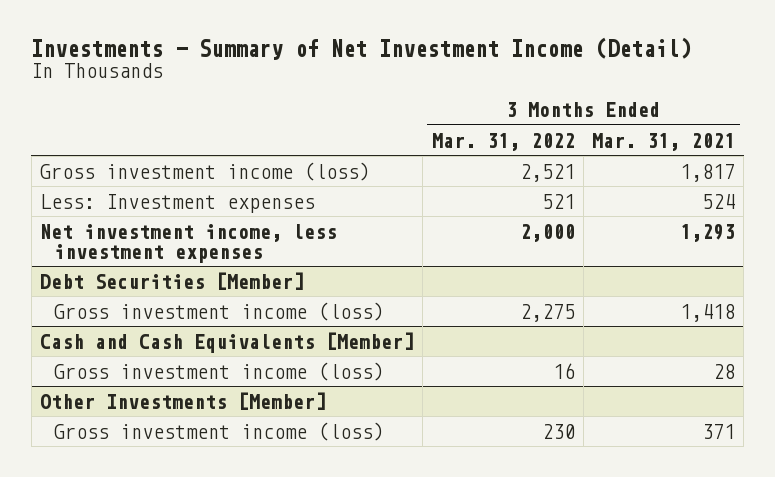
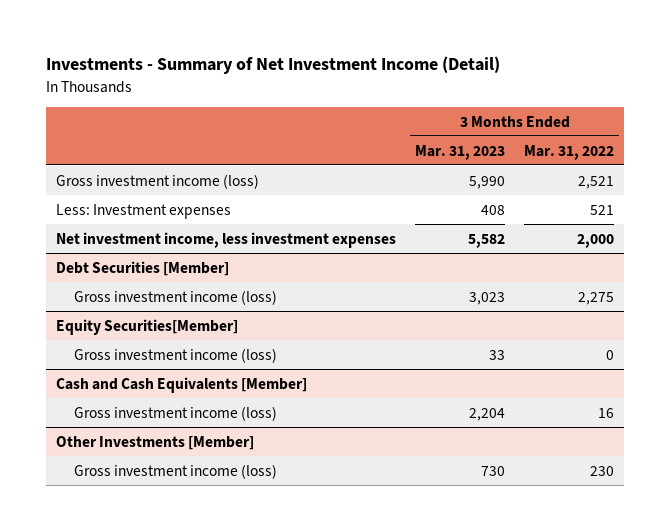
[592,132,736,151] Mar. 31, 2021 -> none
none -> [414,144,505,160] Mar. 31, 2023
none -> [55,318,238,335] Equity Securities[Member]
none -> [74,347,278,363] Gross investment income (loss)

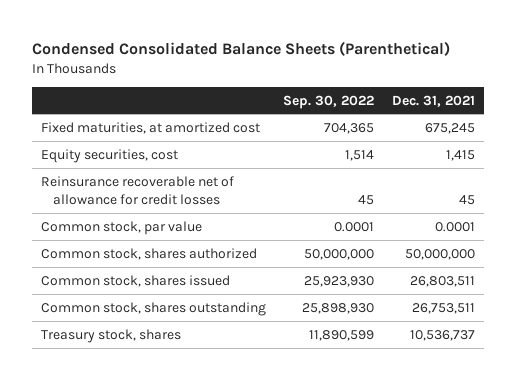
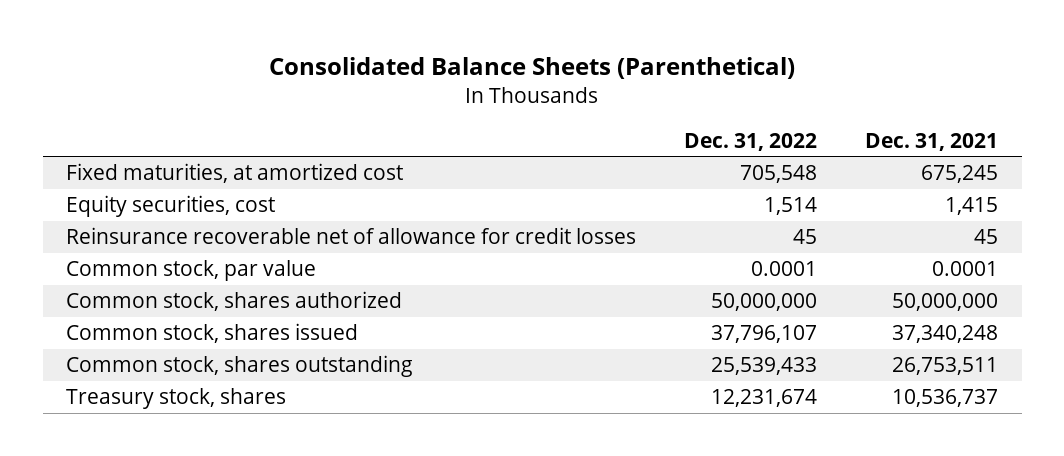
[32,40,451,56] Condensed Consolidated Balance Sheets (Parenthetical) -> [269,57,796,80] Consolidated Balance Sheets (Parenthetical)
[283,94,375,109] Sep. 30, 2022 -> none
none -> [684,132,818,151] Dec. 31, 2022
[409,275,475,287] 26,803,511 -> [891,325,998,344] 37,340,248

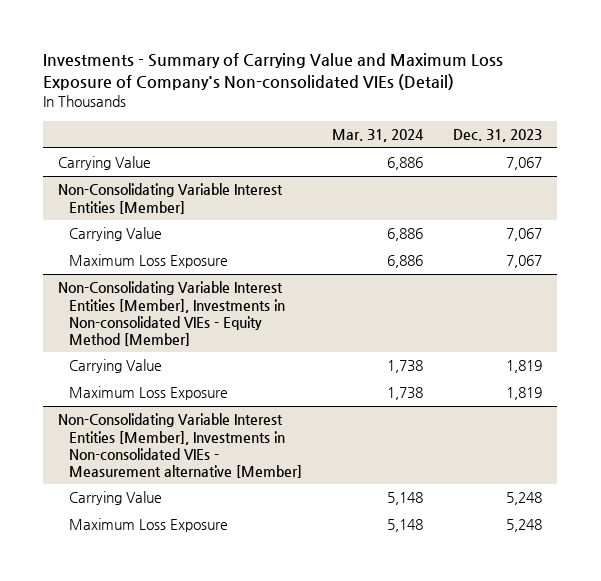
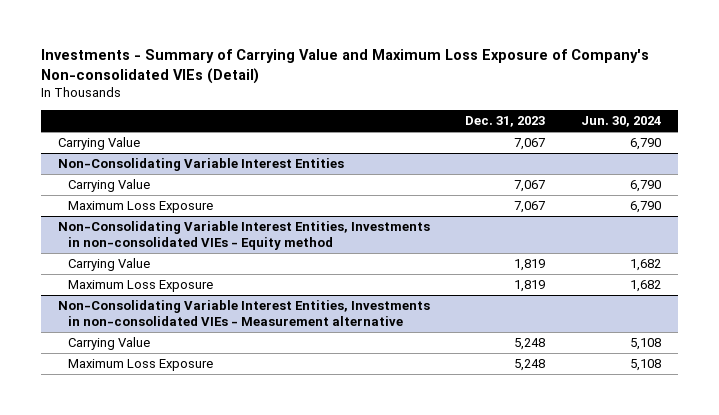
[332,128,425,142] Mar. 31, 2024 -> none
none -> [580,116,661,128] Jun. 30, 2024
[58,183,284,214] Non-Consolidating Variable Interest Entities [Member] -> [58,158,345,172] Non-Consolidating Variable Interest Entities
[58,281,286,346] Non-Consolidating Variable Interest Entities [Member], Investments in Non-consolidated VIEs - Equity Method [Member] -> [58,221,431,251] Non-Consolidating Variable Interest Entities, Investments in non-consolidated VIEs - Equity method
[58,413,303,478] Non-Consolidating Variable Interest Entities [Member], Investments in Non-consolidated VIEs - Measurement alternative [Member] -> [58,300,431,327] Non-Consolidating Variable Interest Entities, Investments in non-consolidated VIEs - Measurement alternative

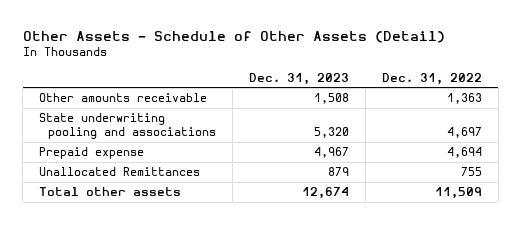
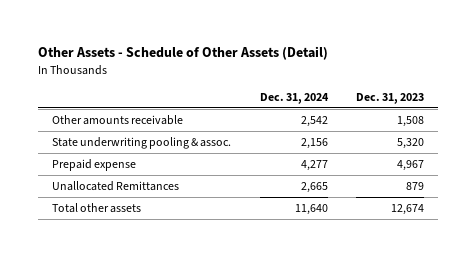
[381,72,482,85] Dec. 31, 2022 -> none
none -> [259,93,329,105] Dec. 31, 2024
[39,113,216,140] State underwriting pooling and associations -> [52,136,232,149] State underwriting pooling & assoc.

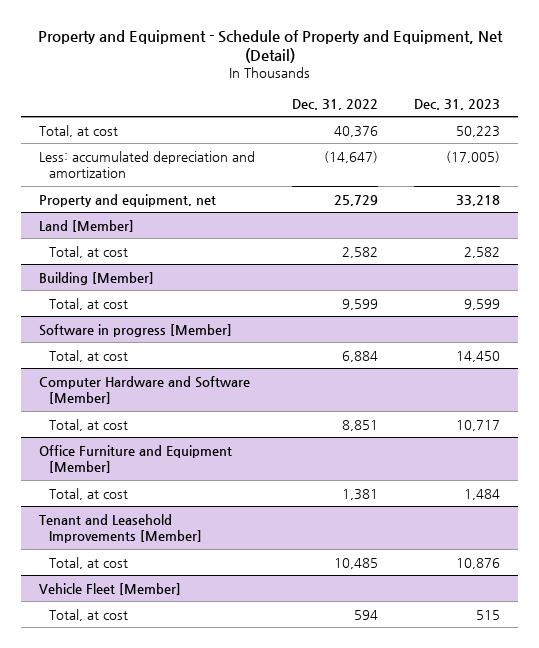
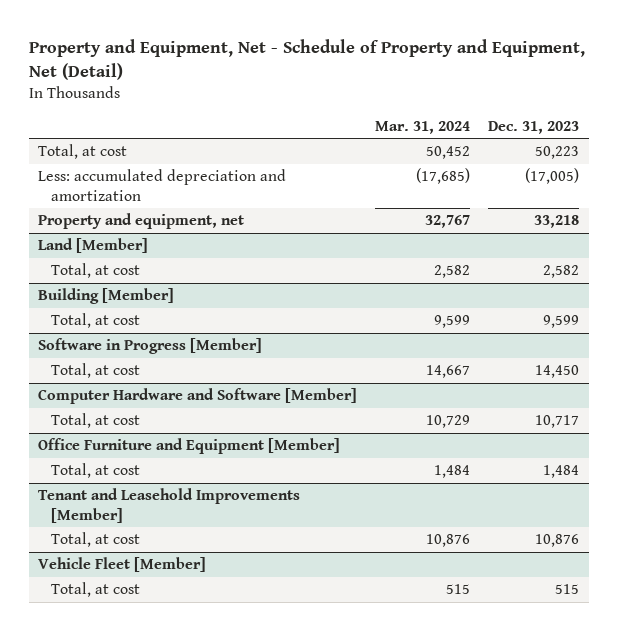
[37,29,503,64] Property and Equipment - Schedule of Property and Equipment, Net (Detail) -> [28,39,585,81] Property and Equipment, Net - Schedule of Property and Equipment, Net (Detail)
[291,98,378,110] Dec. 31, 2022 -> none
none -> [375,120,471,134] Mar. 31, 2024
[39,323,233,337] Software in progress [Member] -> [38,338,263,355] Software in Progress [Member]

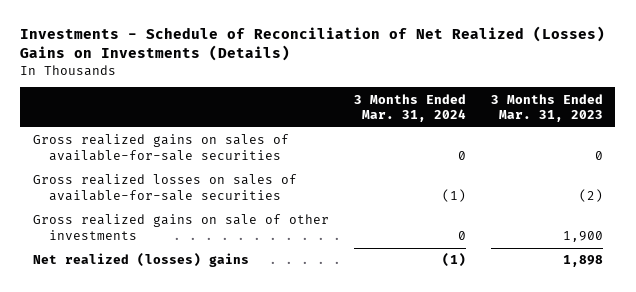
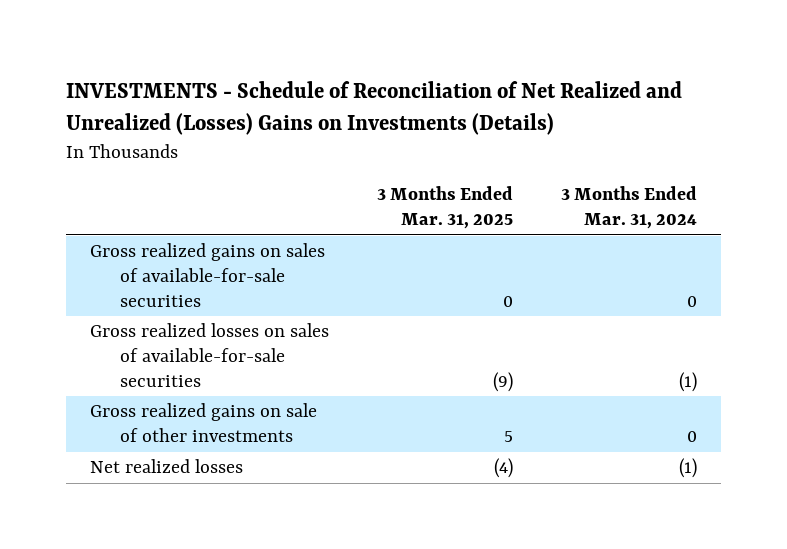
[20,26,606,62] Investments - Schedule of Reconciliation of Net Realized (Losses) Gains on Investments (Details) -> [66,81,683,136] INVESTMENTS - Schedule of Reconciliation of Net Realized and Unrealized (Losses) Gains on Investments (Details)
[490,93,603,123] 3 Months Ended Mar. 31, 2023 -> none
none -> [377,186,514,230] 3 Months Ended Mar. 31, 2025
[32,253,249,268] Net realized (losses) gains -> [90,459,244,474] Net realized losses

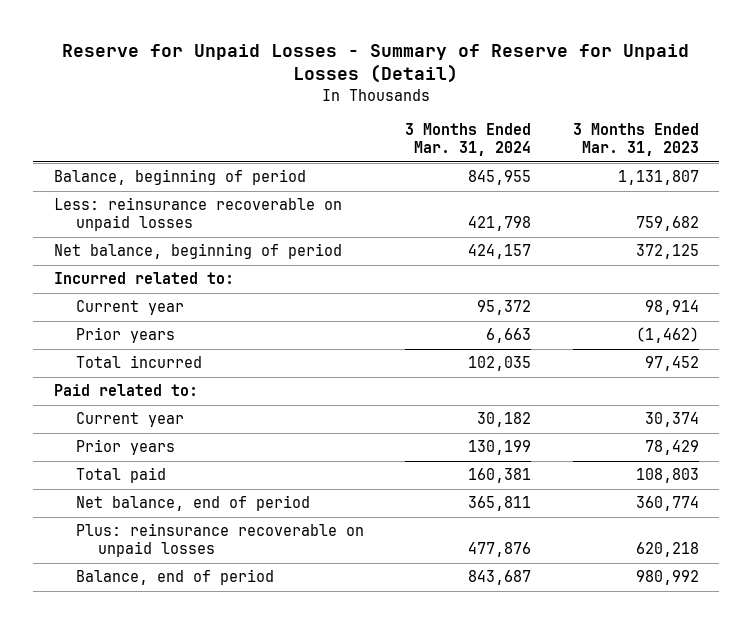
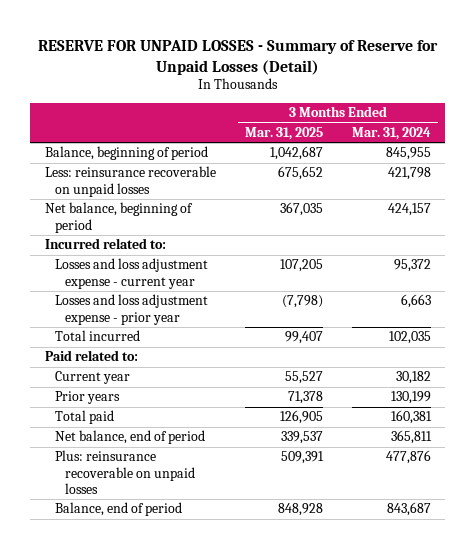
[62,43,690,84] Reserve for Unpaid Losses - Summary of Reserve for Unpaid Losses (Detail) -> [37,39,438,75] RESERVE FOR UNPAID LOSSES - Summary of Reserve for Unpaid Losses (Detail)
[572,123,699,157] 3 Months Ended Mar. 31, 2023 -> none
none -> [244,126,323,140] Mar. 31, 2025
[75,300,184,316] Current year -> [55,258,209,289] Losses and loss adjustment expense - current year
[75,327,175,344] Prior years -> [55,294,209,325] Losses and loss adjustment expense - prior year

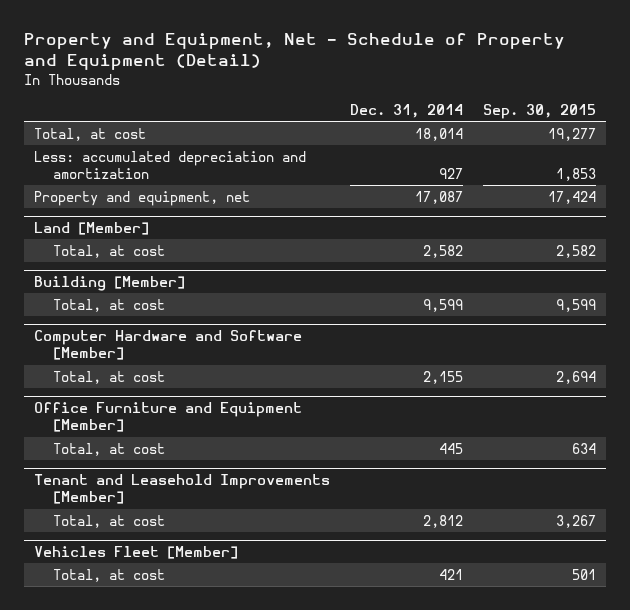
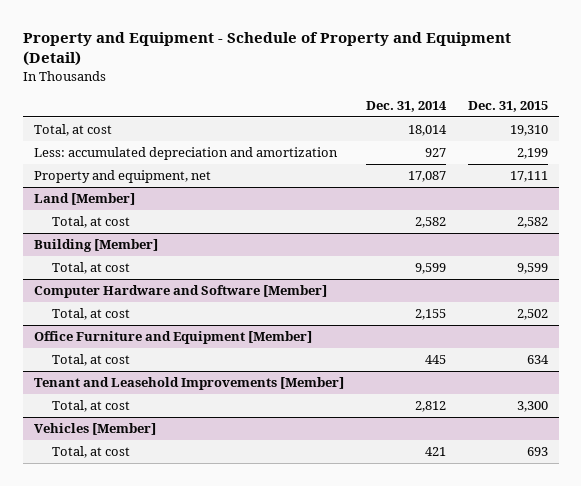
[24,33,566,71] Property and Equipment, Net - Schedule of Property and Equipment (Detail) -> [22,31,511,67] Property and Equipment - Schedule of Property and Equipment (Detail)
[482,103,596,119] Sep. 30, 2015 -> none
none -> [467,101,548,113] Dec. 31, 2015
[34,546,239,560] Vehicles Fleet [Member] -> [33,423,156,436] Vehicles [Member]

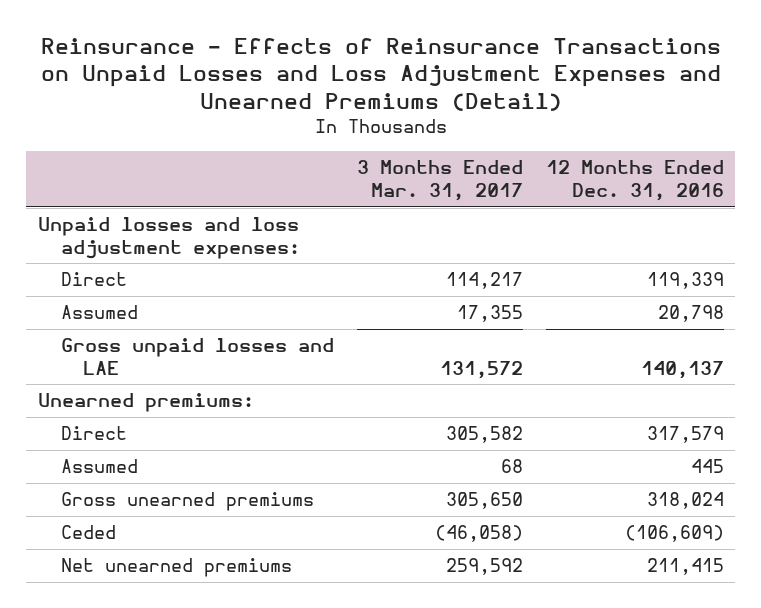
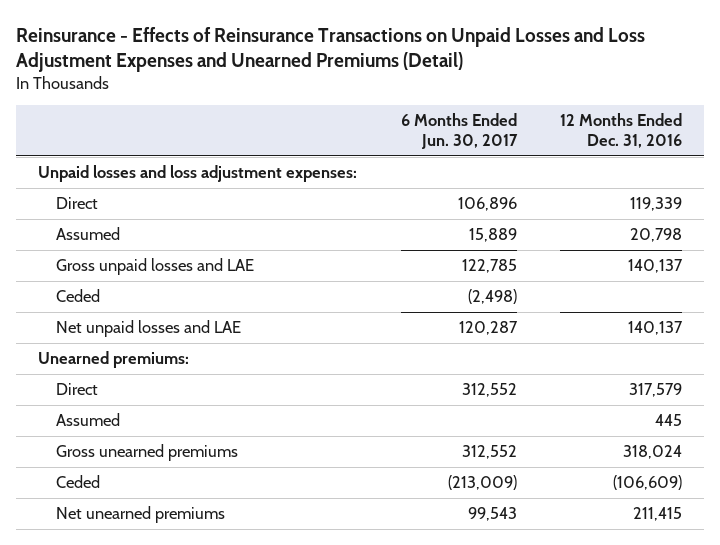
[356,160,523,201] 3 Months Ended Mar. 31, 2017 -> none
none -> [400,113,518,150] 6 Months Ended Jun. 30, 2017
none -> [56,288,101,302] Ceded
none -> [56,319,242,337] Net unpaid losses and LAE

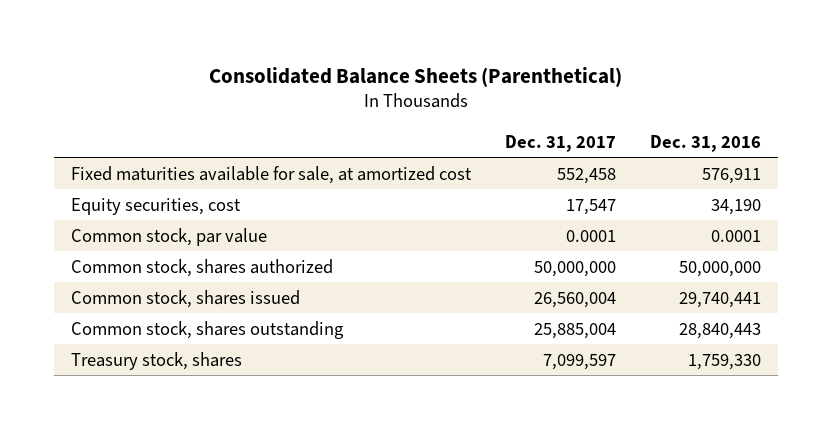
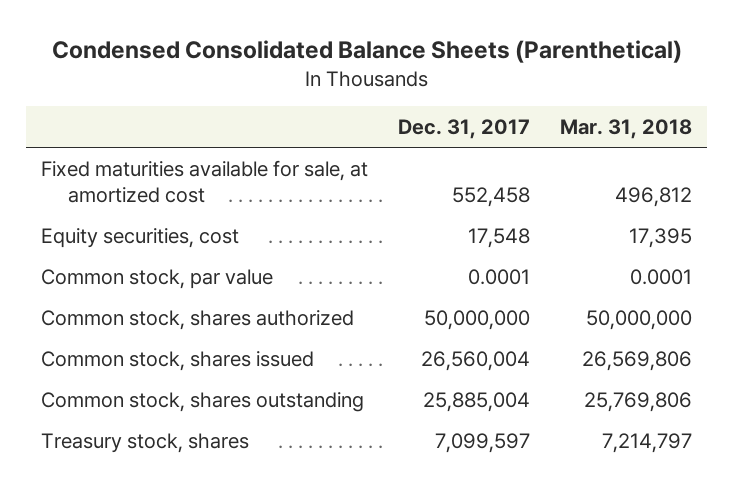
[208,66,622,87] Consolidated Balance Sheets (Parenthetical) -> [51,39,682,63] Condensed Consolidated Balance Sheets (Parenthetical)
[649,134,761,152] Dec. 31, 2016 -> none
none -> [560,118,693,139] Mar. 31, 2018
[565,198,616,215] 17,547 -> [468,227,531,248] 17,548

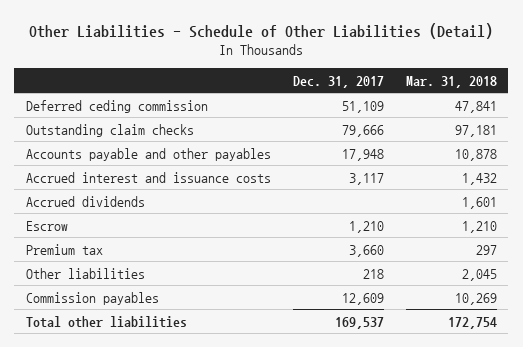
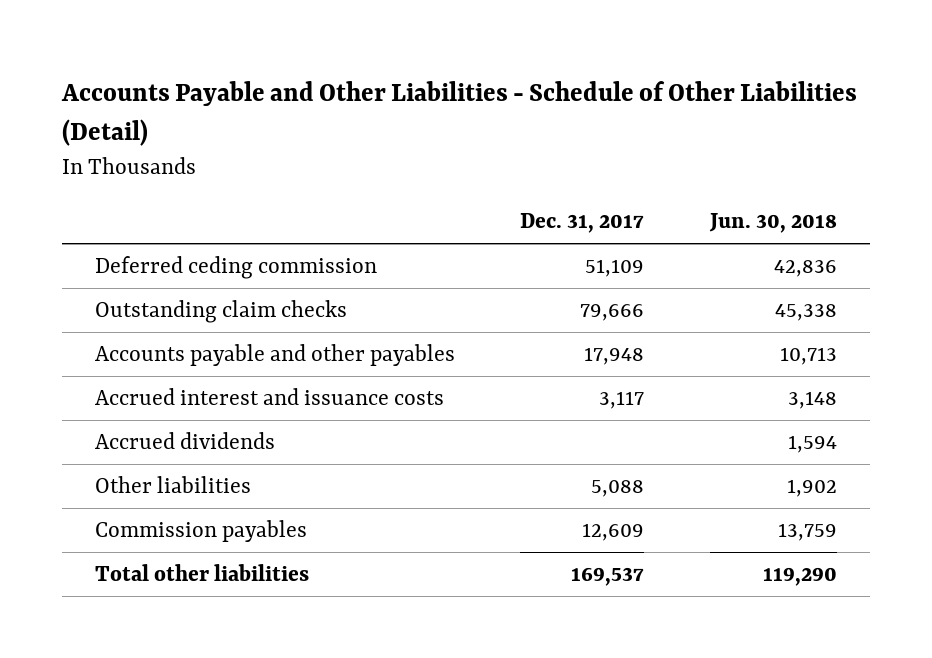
[29,22,494,39] Other Liabilities - Schedule of Other Liabilities (Detail) -> [60,80,857,146] Accounts Payable and Other Liabilities - Schedule of Other Liabilities (Detail)
[406,75,498,88] Mar. 31, 2018 -> none
none -> [709,213,838,234] Jun. 30, 2018
[25,220,68,231] Escrow -> none
[25,243,103,255] Premium tax -> none
[362,268,384,279] 218 -> [591,480,645,498] 5,088

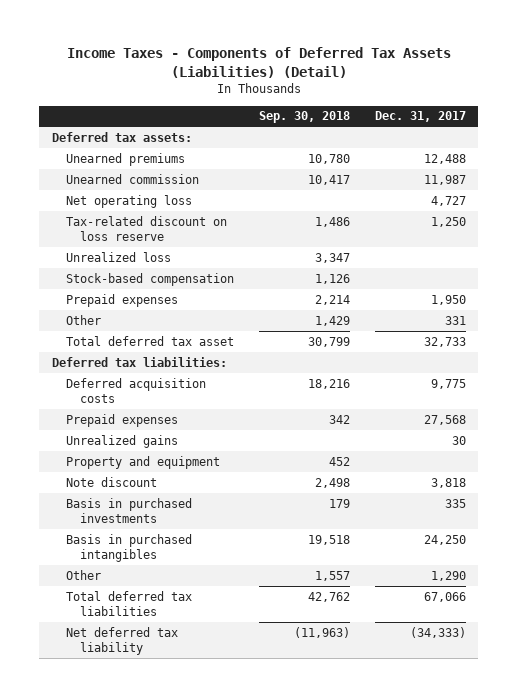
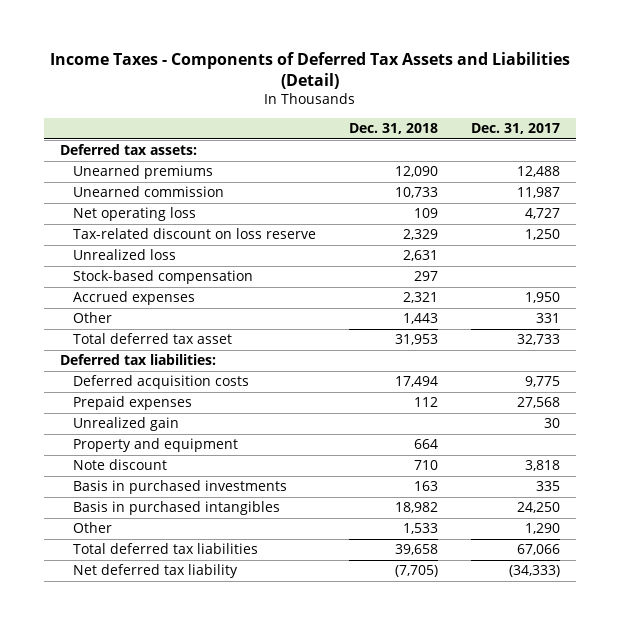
[66,47,451,79] Income Taxes - Components of Deferred Tax Assets (Liabilities) (Detail) -> [49,51,570,89] Income Taxes - Components of Deferred Tax Assets and Liabilities (Detail)
[258,111,350,124] Sep. 30, 2018 -> none
none -> [348,123,438,135] Dec. 31, 2018
[65,293,178,307] Prepaid expenses -> [72,291,195,306] Accrued expenses
[65,434,178,448] Unrealized gains -> [72,417,179,432] Unrealized gain

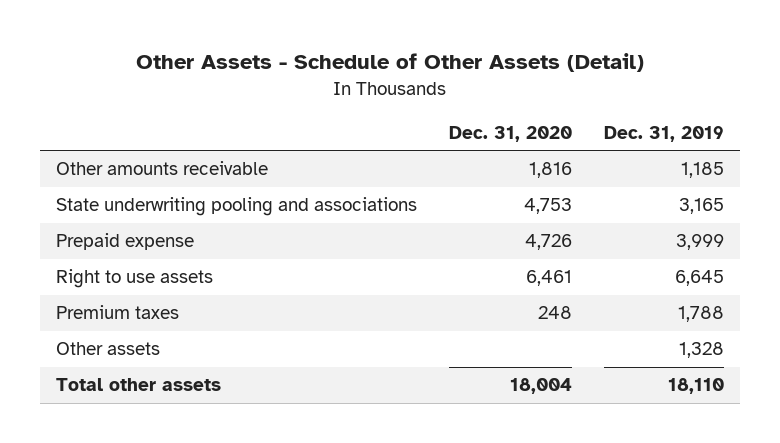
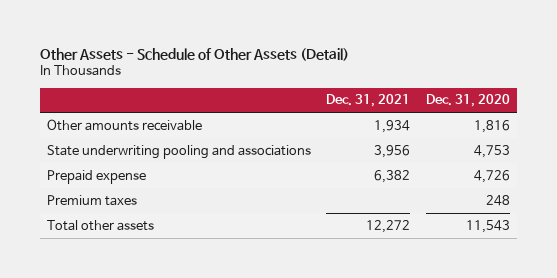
[603,125,724,142] Dec. 31, 2019 -> none
none -> [326,94,411,108] Dec. 31, 2021
[55,269,213,289] Right to use assets -> none
[55,342,160,356] Other assets -> none
[509,378,572,395] 18,004 -> [465,219,510,233] 11,543

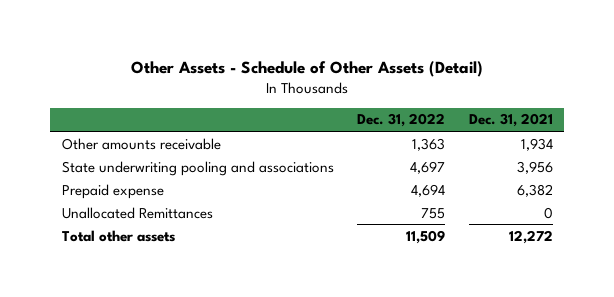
[425,94,510,108] Dec. 31, 2020 -> none
none -> [357,113,446,128] Dec. 31, 2022
[47,194,138,206] Premium taxes -> none
none -> [61,206,213,219] Unallocated Remittances

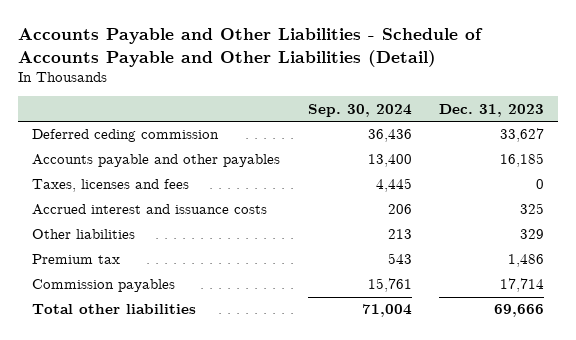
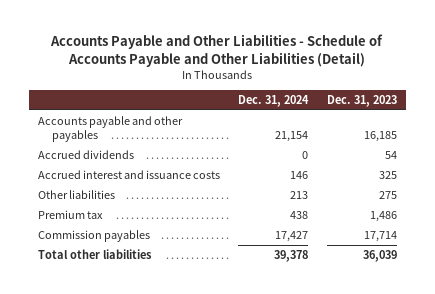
[307,103,412,117] Sep. 30, 2024 -> none
none -> [238,95,310,108] Dec. 31, 2024
[31,129,219,143] Deferred ceding commission -> none
[31,179,189,193] Taxes, licenses and fees -> none
none -> [37,150,134,160] Accrued dividends
[520,229,545,240] 329 -> [378,191,397,200] 275
[494,304,545,318] 69,666 -> [362,250,397,263] 36,039

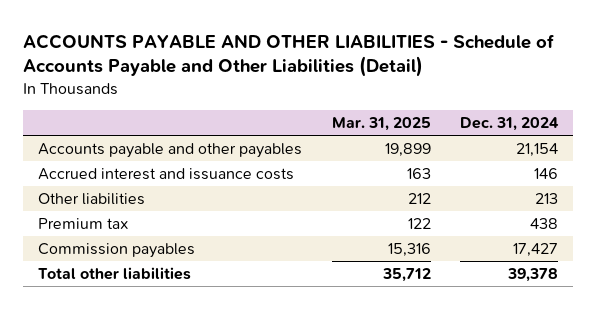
[50,34,384,67] Accounts Payable and Other Liabilities - Schedule of Accounts Payable and Other Liabilities (Detail) -> [22,33,555,78] ACCOUNTS PAYABLE AND OTHER LIABILITIES - Schedule of Accounts Payable and Other Liabilities (Detail)
[326,95,397,108] Dec. 31, 2023 -> none
none -> [331,117,431,132] Mar. 31, 2025
[37,150,134,160] Accrued dividends -> none

